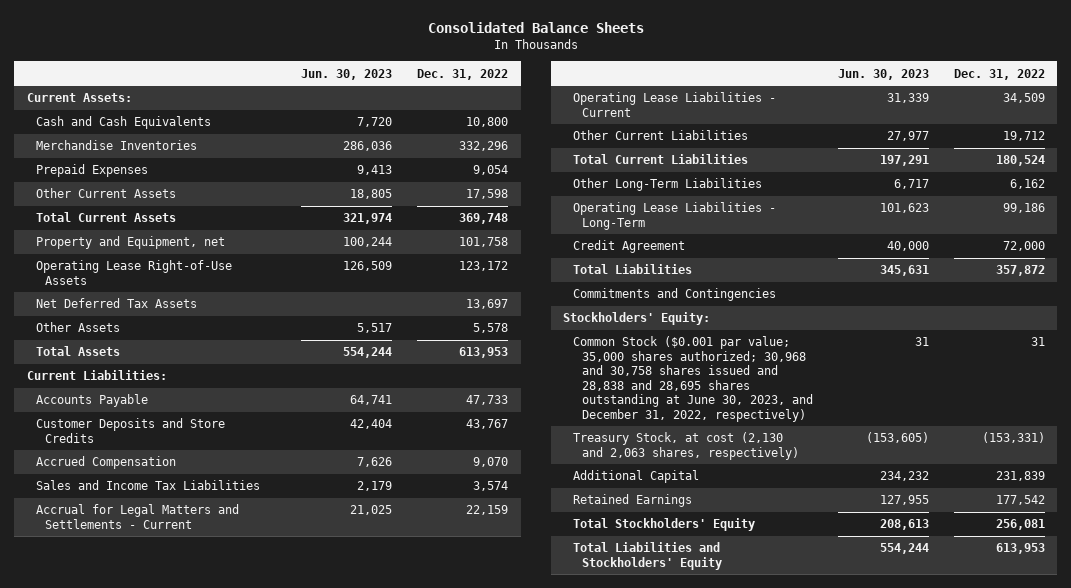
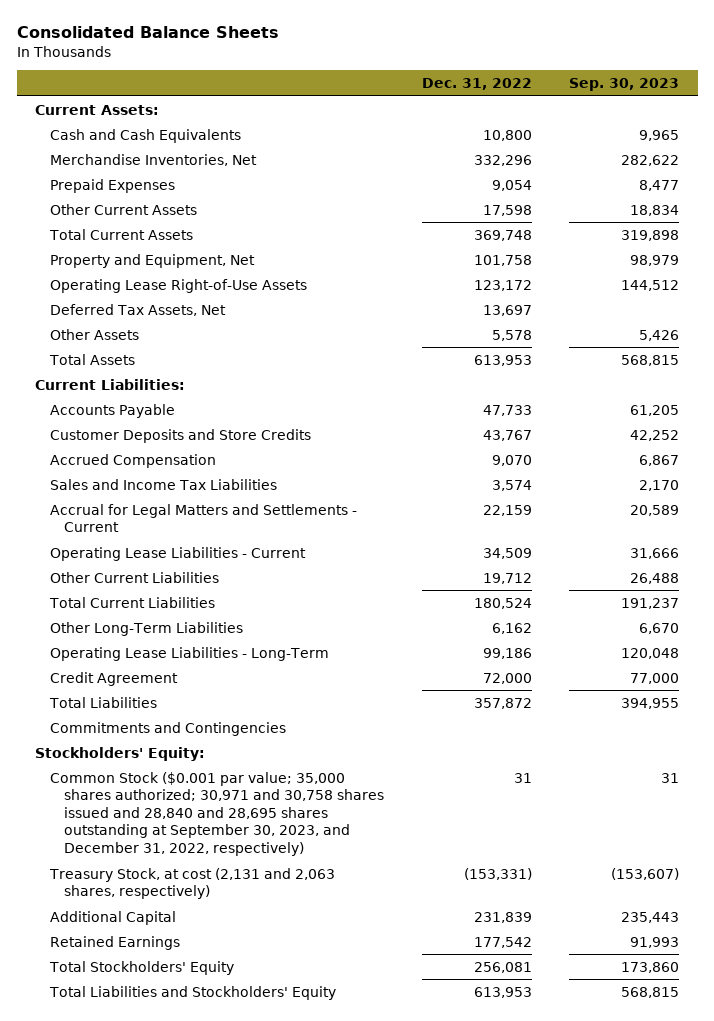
[300,68,392,80] Jun. 30, 2023 -> none
none -> [568,78,679,92] Sep. 30, 2023
[35,140,197,151] Merchandise Inventories -> [49,153,257,166] Merchandise Inventories, Net
[35,236,225,250] Property and Equipment, net -> [49,253,255,268] Property and Equipment, Net
[35,298,197,309] Net Deferred Tax Assets -> [49,303,226,316] Deferred Tax Assets, Net
[572,336,813,422] Common Stock ($0.001 par value; 35,000 shares authorized; 30,968 and 30,758 shares issued and 28,838 and 28,695 shares outstanding at June 30, 2023, and December 31, 2022, respectively) -> [49,771,385,856] Common Stock ($0.001 par value; 35,000 shares authorized; 30,971 and 30,758 shares issued and 28,840 and 28,695 shares outstanding at September 30, 2023, and December 31, 2022, respectively)
[572,432,799,460] Treasury Stock, at cost (2,130 and 2,063 shares, respectively) -> [48,867,335,900] Treasury Stock, at cost (2,131 and 2,063 shares, respectively)

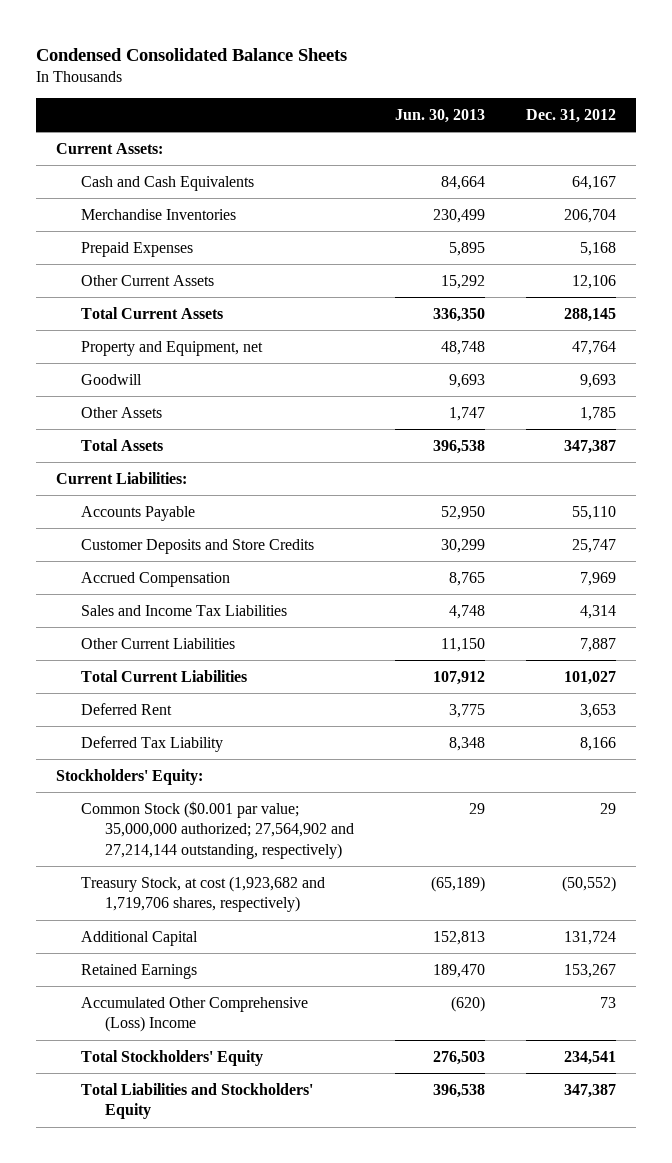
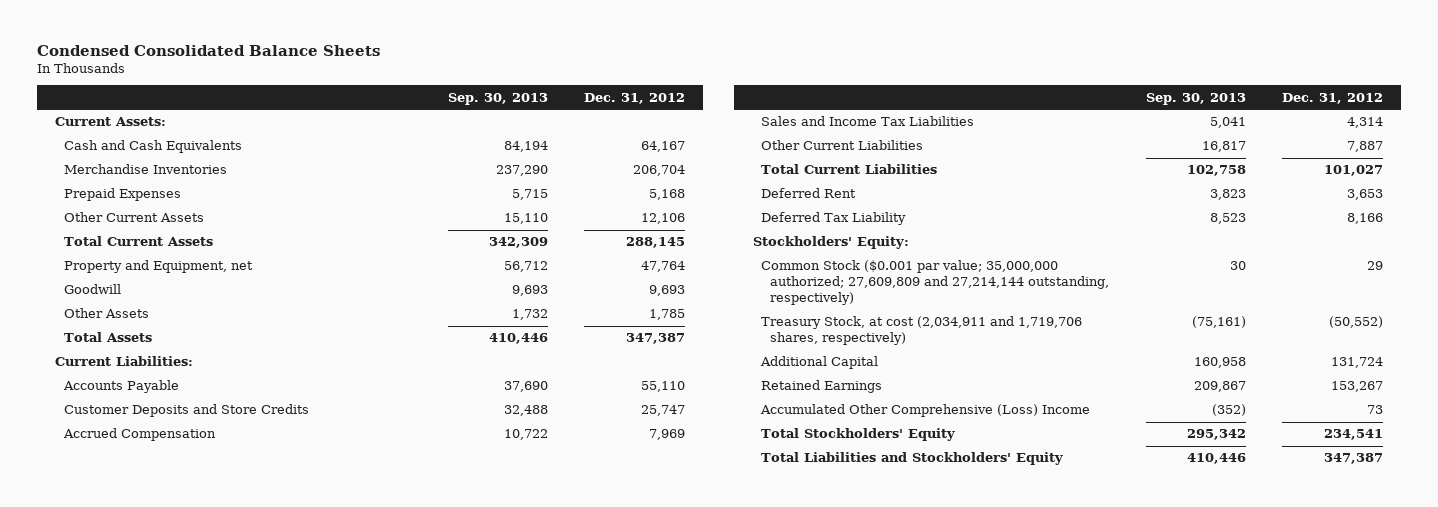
[394,108,485,123] Jun. 30, 2013 -> none
none -> [447,92,548,105] Sep. 30, 2013
[80,800,355,860] Common Stock ($0.001 par value; 35,000,000 authorized; 27,564,902 and 27,214,144 outstanding, respectively) -> [761,260,1110,306] Common Stock ($0.001 par value; 35,000,000 authorized; 27,609,809 and 27,214,144 outstanding, respectively)
[80,875,325,913] Treasury Stock, at cost (1,923,682 and 1,719,706 shares, respectively) -> [761,316,1083,346] Treasury Stock, at cost (2,034,911 and 1,719,706 shares, respectively)

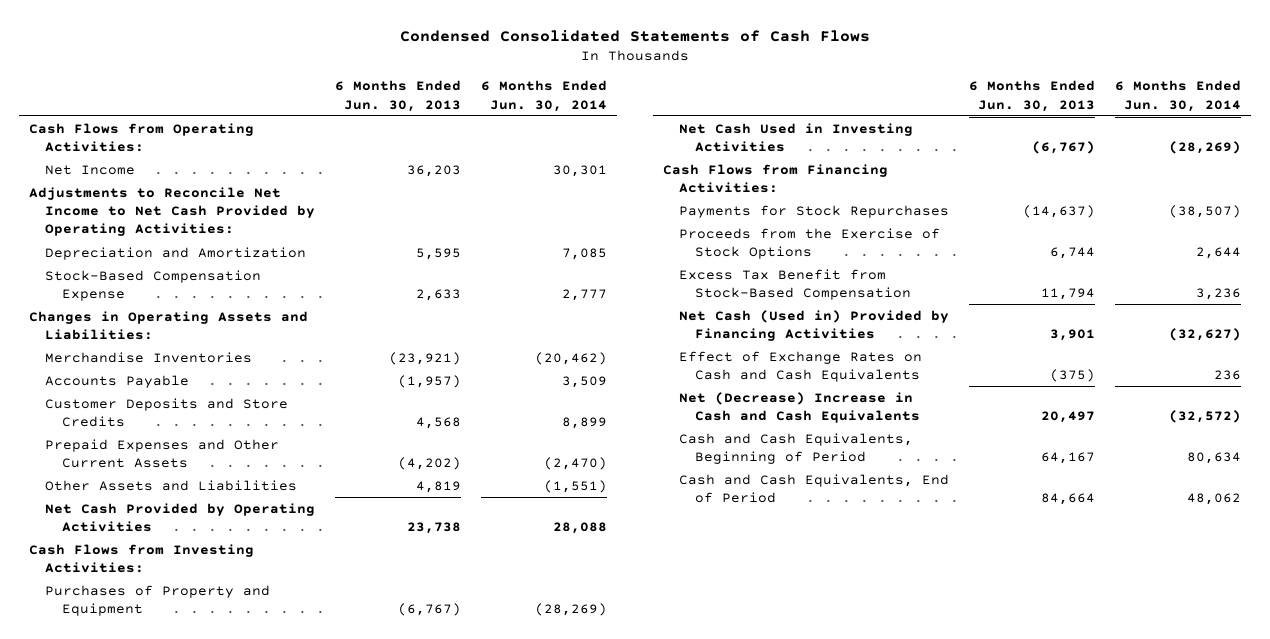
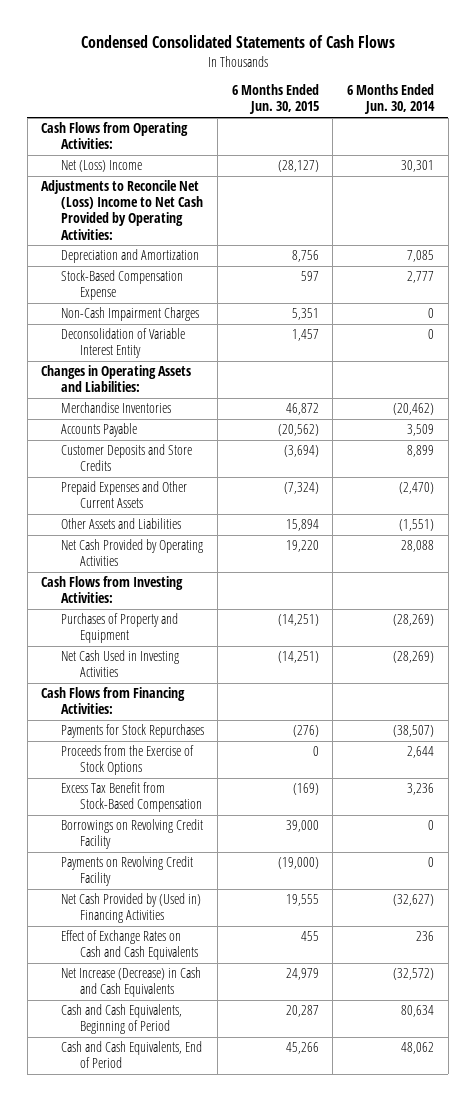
[335,80,462,112] 6 Months Ended Jun. 30, 2013 -> none
none -> [231,84,319,115] 6 Months Ended Jun. 30, 2015
[45,164,136,175] Net Income -> [60,160,142,173] Net (Loss) Income
[28,186,316,237] Adjustments to Reconcile Net Income to Net Cash Provided by Operating Activities: -> [41,180,203,240] Adjustments to Reconcile Net (Loss) Income to Net Cash Provided by Operating Activities:
none -> [60,307,199,322] Non-Cash Impairment Charges
none -> [60,328,185,359] Deconsolidation of Variable Interest Entity
none -> [60,819,203,850] Borrowings on Revolving Credit Facility
none -> [60,856,193,887] Payments on Revolving Credit Facility
[679,309,950,342] Net Cash (Used in) Provided by Financing Activities -> [60,893,201,924] Net Cash Provided by (Used in) Financing Activities
[679,391,921,424] Net (Decrease) Increase in Cash and Cash Equivalents -> [60,967,201,998] Net Increase (Decrease) in Cash and Cash Equivalents

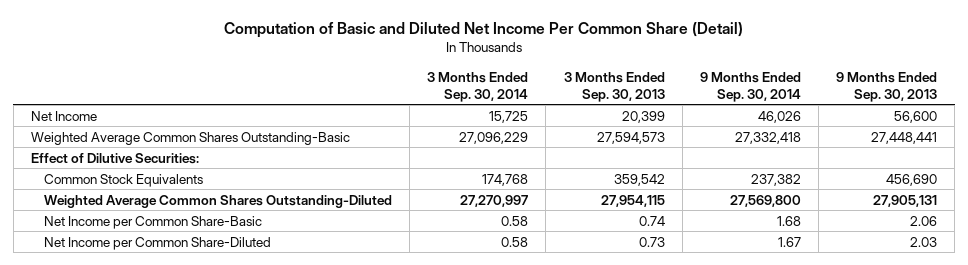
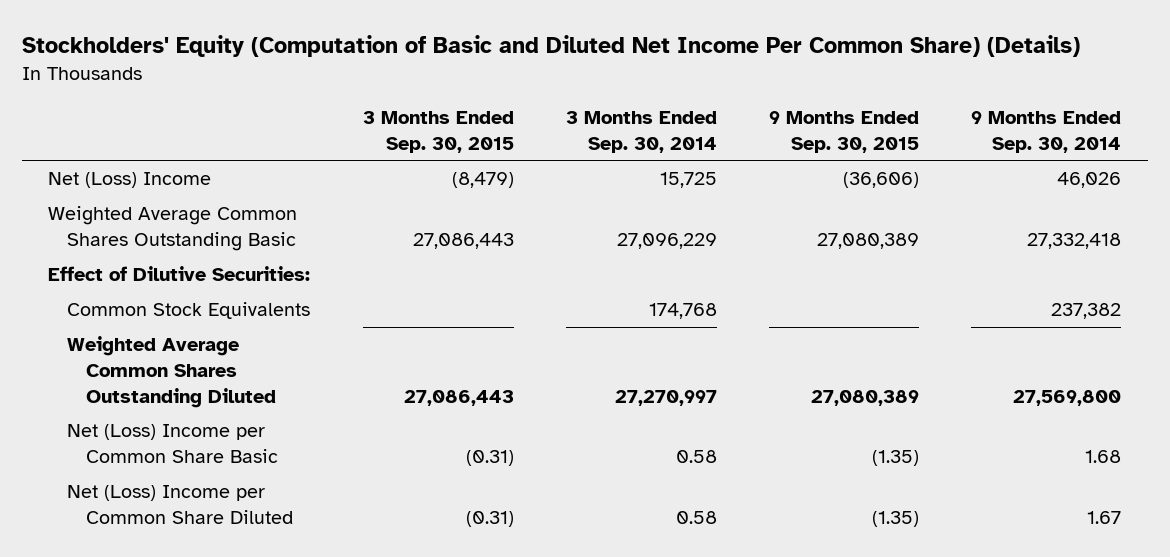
[224,22,744,39] Computation of Basic and Diluted Net Income Per Common Share (Detail) -> [22,34,1081,57] Stockholders' Equity (Computation of Basic and Diluted Net Income Per Common Share) (Details)
[563,71,665,102] 3 Months Ended Sep. 30, 2013 -> none
[836,71,938,102] 9 Months Ended Sep. 30, 2013 -> none
none -> [362,110,514,153] 3 Months Ended Sep. 30, 2015
none -> [769,110,920,153] 9 Months Ended Sep. 30, 2015
[30,110,97,121] Net Income -> [48,172,212,189] Net (Loss) Income
[30,131,350,145] Weighted Average Common Shares Outstanding-Basic -> [48,206,298,251] Weighted Average Common Shares Outstanding Basic
[43,194,392,208] Weighted Average Common Shares Outstanding-Diluted -> [67,336,277,408] Weighted Average Common Shares Outstanding Diluted
[43,215,262,229] Net Income per Common Share-Basic -> [67,424,279,463] Net (Loss) Income per Common Share Basic
[43,236,271,250] Net Income per Common Share-Diluted -> [67,485,294,524] Net (Loss) Income per Common Share Diluted

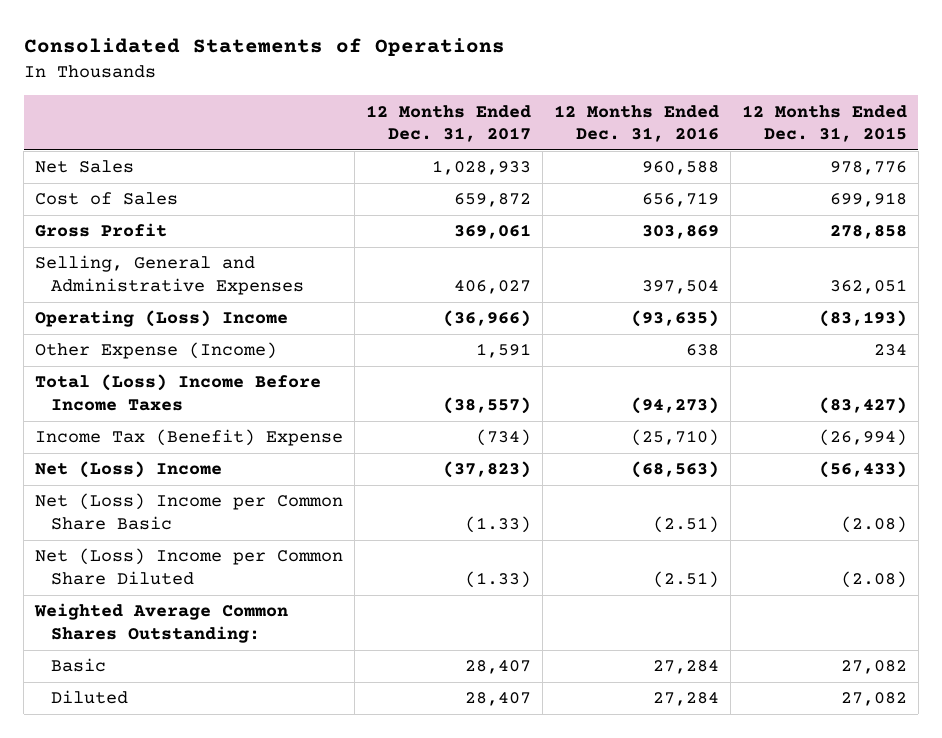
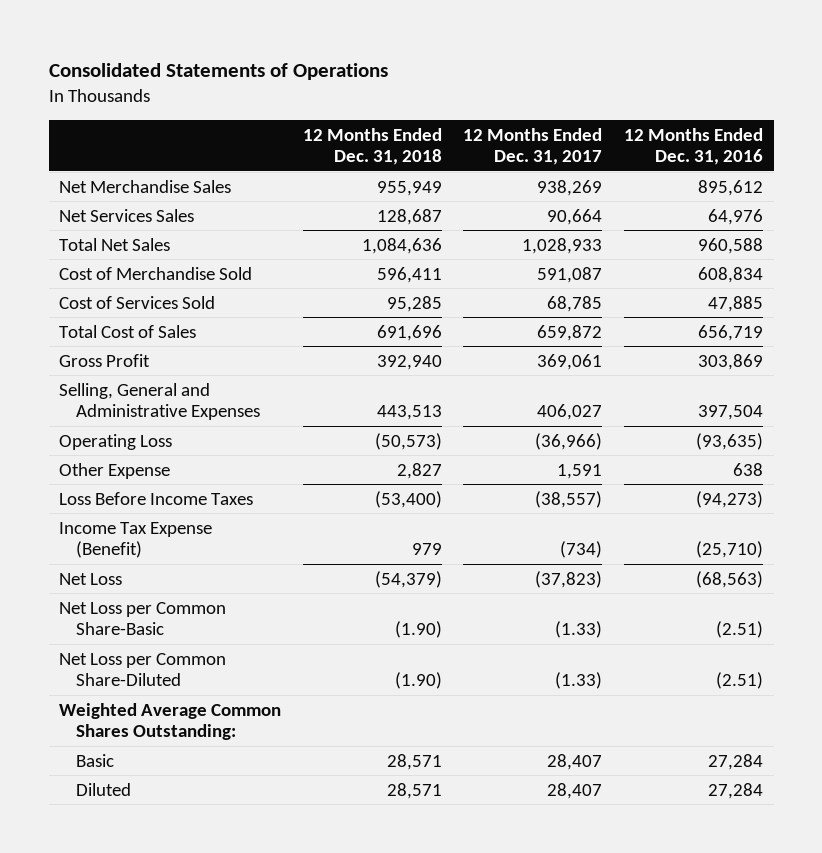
[741,104,907,142] 12 Months Ended Dec. 31, 2015 -> none
none -> [302,127,442,166] 12 Months Ended Dec. 31, 2018
none -> [59,179,232,193] Net Merchandise Sales
none -> [59,208,195,222] Net Services Sales
[35,160,135,174] Net Sales -> [59,237,171,251] Total Net Sales
none -> [59,266,253,280] Cost of Merchandise Sold
none -> [59,295,216,309] Cost of Services Sold
[35,192,179,206] Cost of Sales -> [59,324,197,338] Total Cost of Sales
[35,310,289,328] Operating (Loss) Income -> [59,433,173,450] Operating Loss
[35,342,278,360] Other Expense (Income) -> [59,462,171,479] Other Expense
[35,374,322,411] Total (Loss) Income Before Income Taxes -> [59,491,254,505] Loss Before Income Taxes
[35,429,344,447] Income Tax (Benefit) Expense -> [59,521,213,558] Income Tax Expense (Benefit)
[35,461,223,479] Net (Loss) Income -> [59,572,123,585] Net Loss
[35,493,344,530] Net (Loss) Income per Common Share Basic -> [59,601,227,635] Net Loss per Common Share-Basic
[35,548,344,585] Net (Loss) Income per Common Share Diluted -> [59,652,227,686] Net Loss per Common Share-Diluted

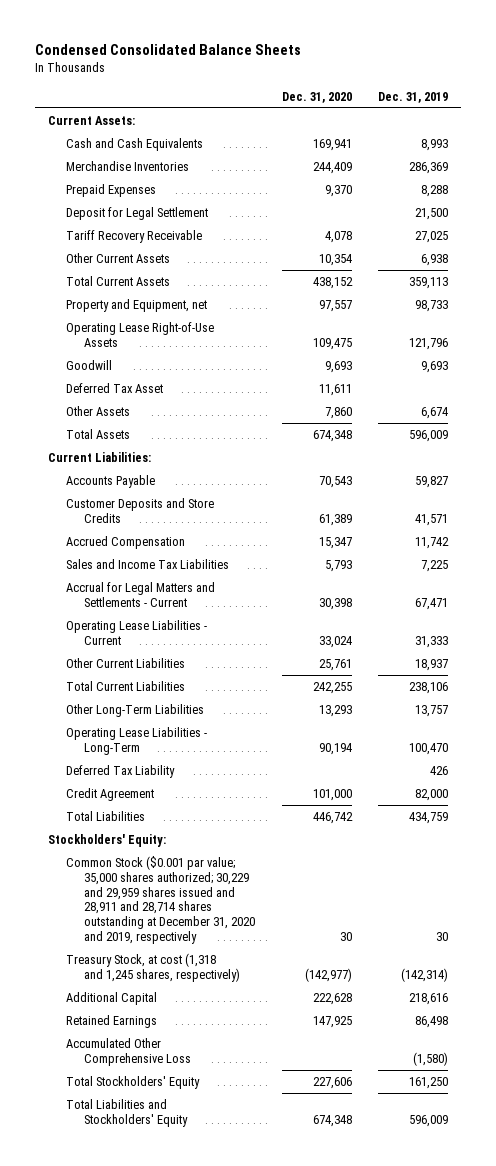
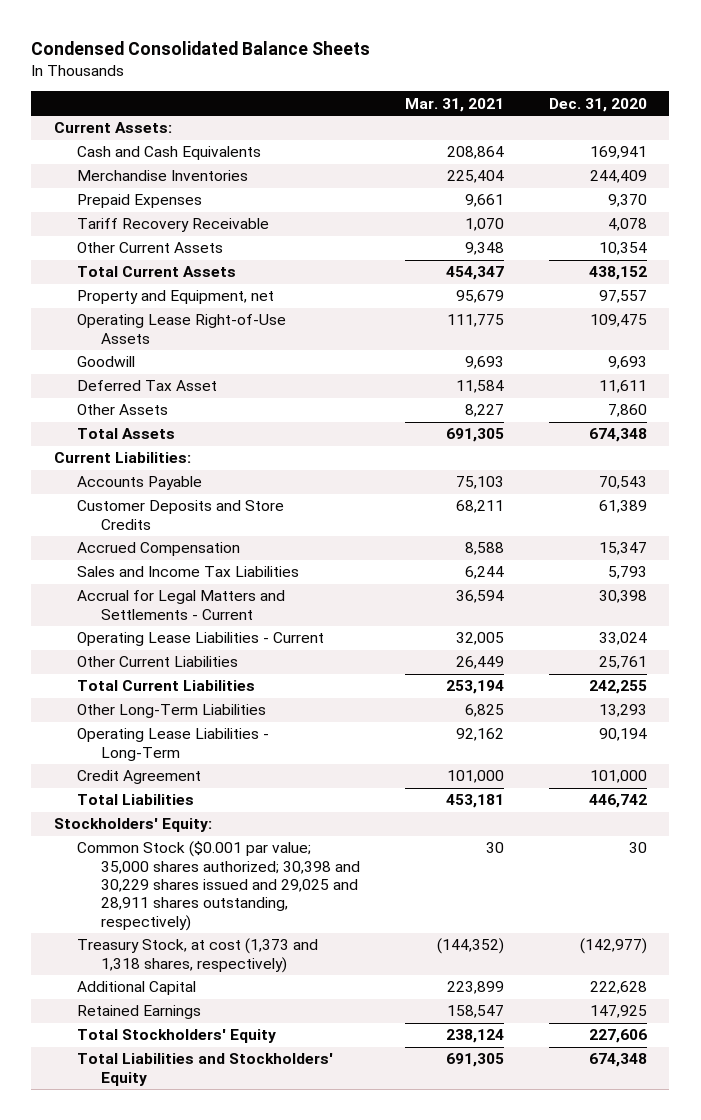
[378,91,449,103] Dec. 31, 2019 -> none
none -> [404,97,504,112] Mar. 31, 2021
[66,207,209,221] Deposit for Legal Settlement -> none
[66,765,176,779] Deferred Tax Liability -> none
[66,856,256,944] Common Stock ($0.001 par value; 35,000 shares authorized; 30,229 and 29,959 shares issued and 28,911 and 28,714 shares outstanding at December 31, 2020 and 2019, respectively -> [77,841,360,931] Common Stock ($0.001 par value; 35,000 shares authorized; 30,398 and 30,229 shares issued and 29,025 and 28,911 shares outstanding, respectively)
[66,953,241,982] Treasury Stock, at cost (1,318 and 1,245 shares, respectively) -> [77,938,319,973] Treasury Stock, at cost (1,373 and 1,318 shares, respectively)
[66,1038,192,1066] Accumulated Other Comprehensive Loss -> none

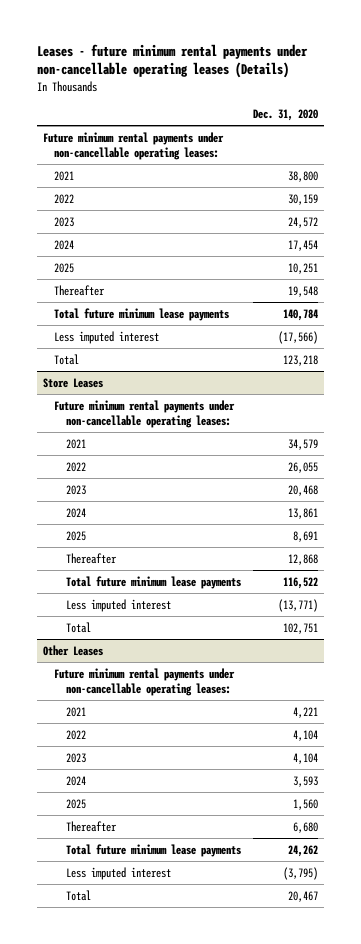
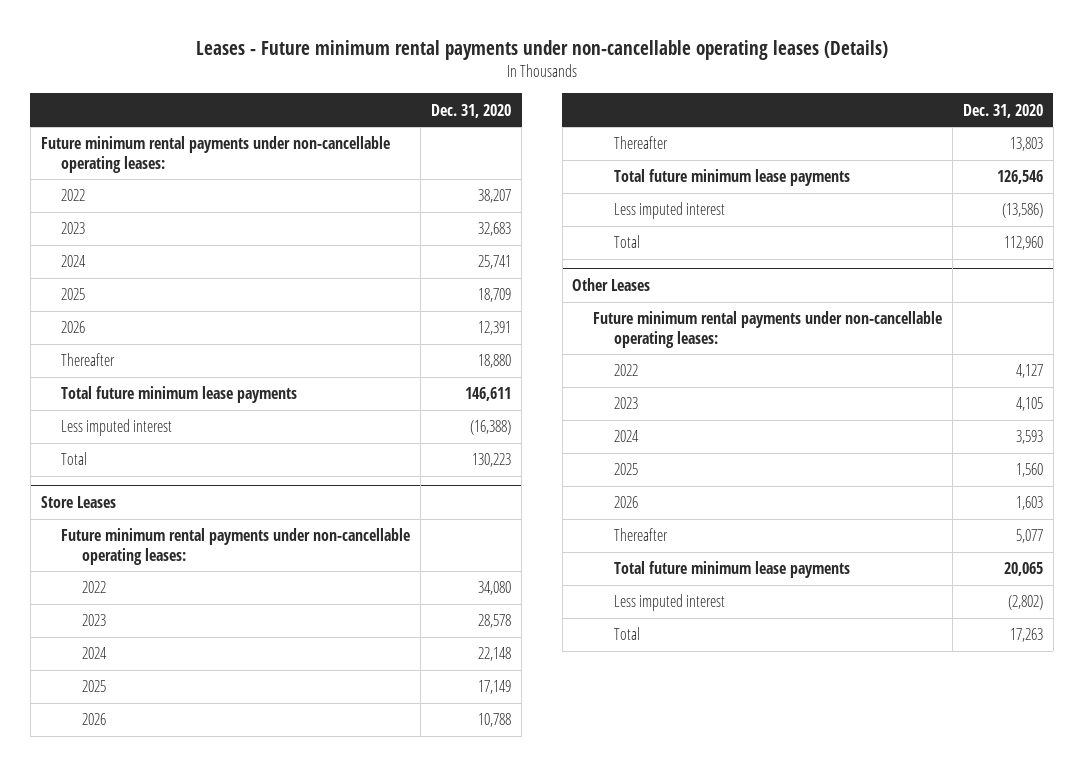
[36,43,308,79] Leases - future minimum rental payments under non-cancellable operating leases (Details) -> [195,40,888,61] Leases - Future minimum rental payments under non-cancellable operating leases (Details)
[54,170,75,181] 2021 -> none
[288,193,319,205] 30,159 -> [478,189,512,204] 38,207
[288,216,319,228] 24,572 -> [478,222,512,237] 32,683
[288,239,319,251] 17,454 -> [478,255,512,270] 25,741
[288,262,319,274] 10,251 -> [478,288,512,303] 18,709
none -> [61,321,86,334] 2026
[288,285,319,297] 19,548 -> [478,354,512,369] 18,880
[283,308,319,321] 140,784 -> [465,387,512,402] 146,611
[278,330,319,344] (17,566) -> [470,420,512,436] (16,388)
[283,354,319,366] 123,218 -> [472,453,512,468] 130,223
[66,438,87,449] 2021 -> none
[288,461,319,473] 26,055 -> [478,581,512,596] 34,080
[288,484,319,496] 20,468 -> [478,614,512,629] 28,578
[288,507,319,519] 13,861 -> [478,647,512,662] 22,148
[293,530,319,542] 8,691 -> [478,680,512,695] 17,149
none -> [82,713,107,726] 2026
[288,553,319,565] 12,868 -> [1010,137,1044,152] 13,803
[283,576,319,589] 116,522 -> [997,170,1044,185] 126,546
[278,598,319,612] (13,771) -> [1002,203,1044,219] (13,586)
[283,622,319,634] 102,751 -> [1004,236,1044,251] 112,960
[66,706,87,717] 2021 -> none
[293,729,319,741] 4,104 -> [1016,364,1044,379] 4,127
[293,752,319,764] 4,104 -> [1016,397,1044,412] 4,105
none -> [614,496,639,509] 2026
[293,821,319,833] 6,680 -> [1016,529,1044,544] 5,077
[288,844,319,857] 24,262 -> [1004,562,1044,577] 20,065
[283,866,319,880] (3,795) -> [1008,595,1044,611] (2,802)
[288,890,319,902] 20,467 -> [1010,628,1044,643] 17,263

